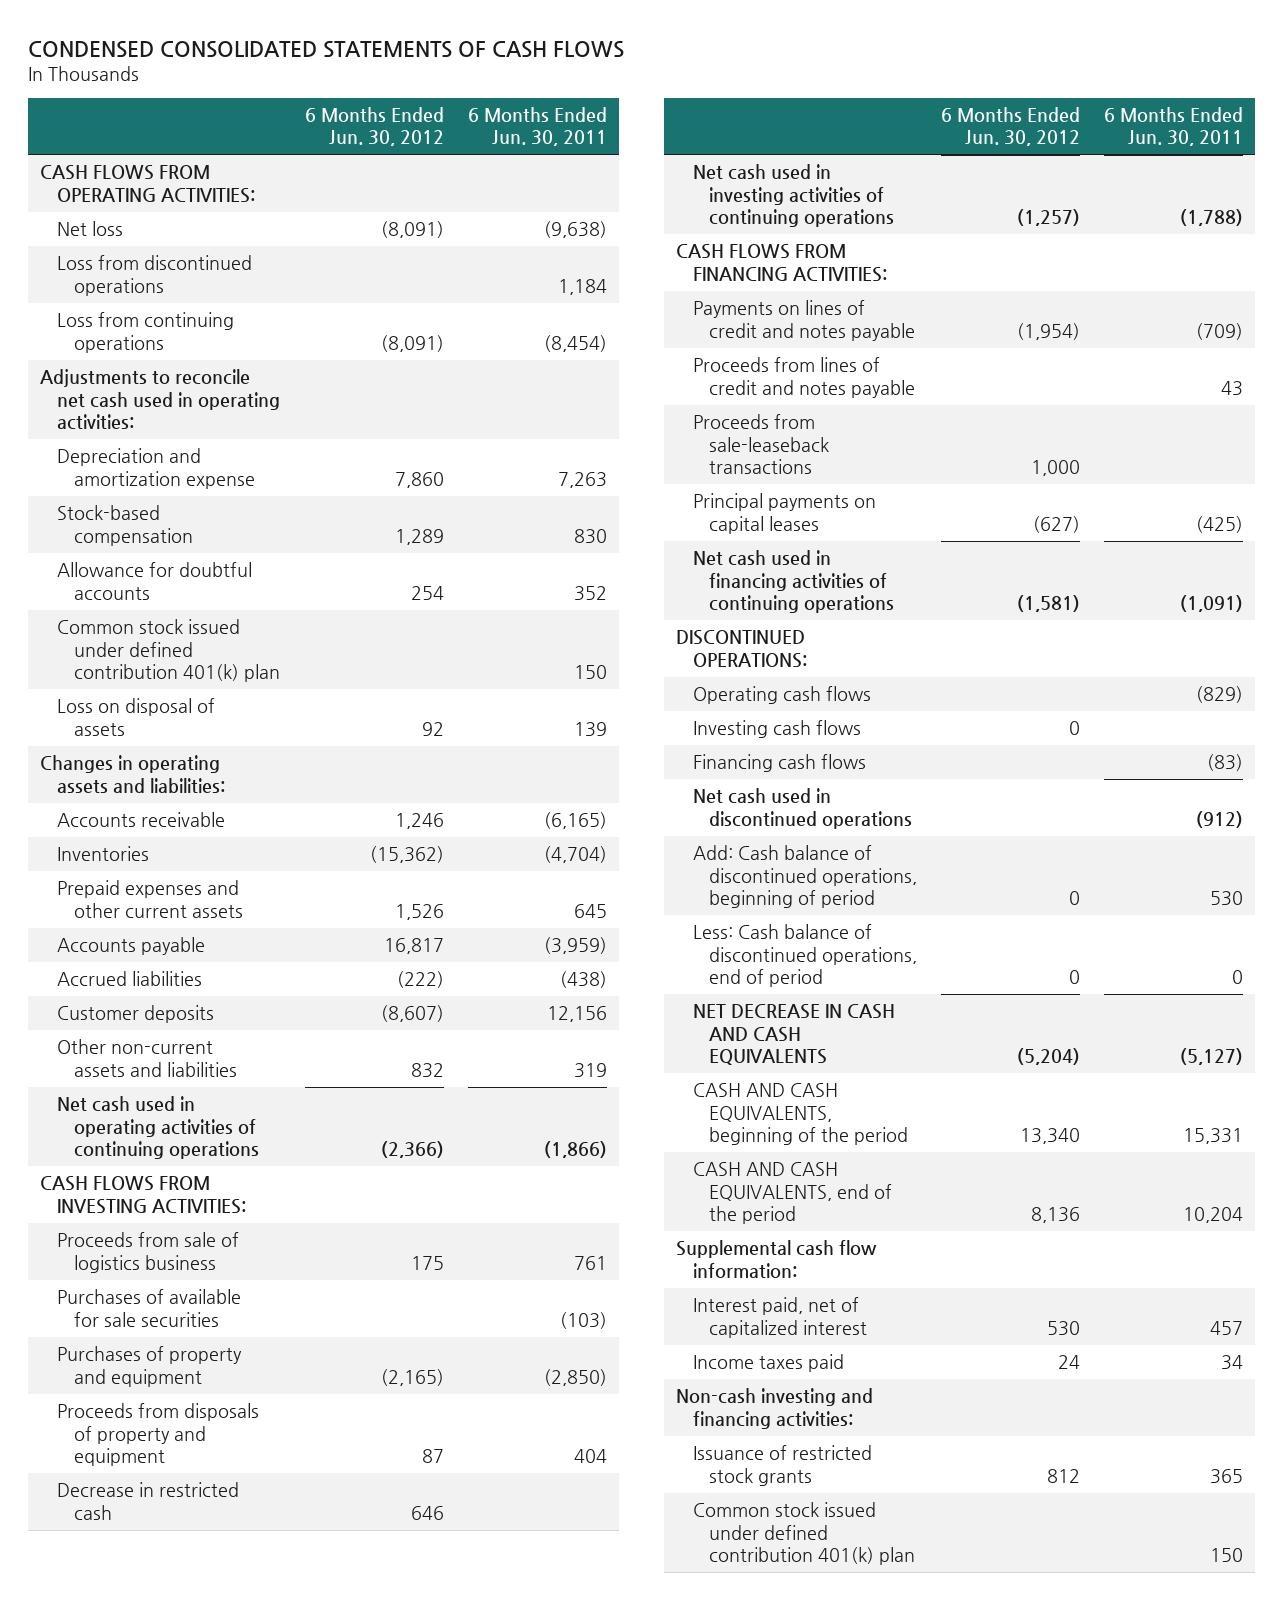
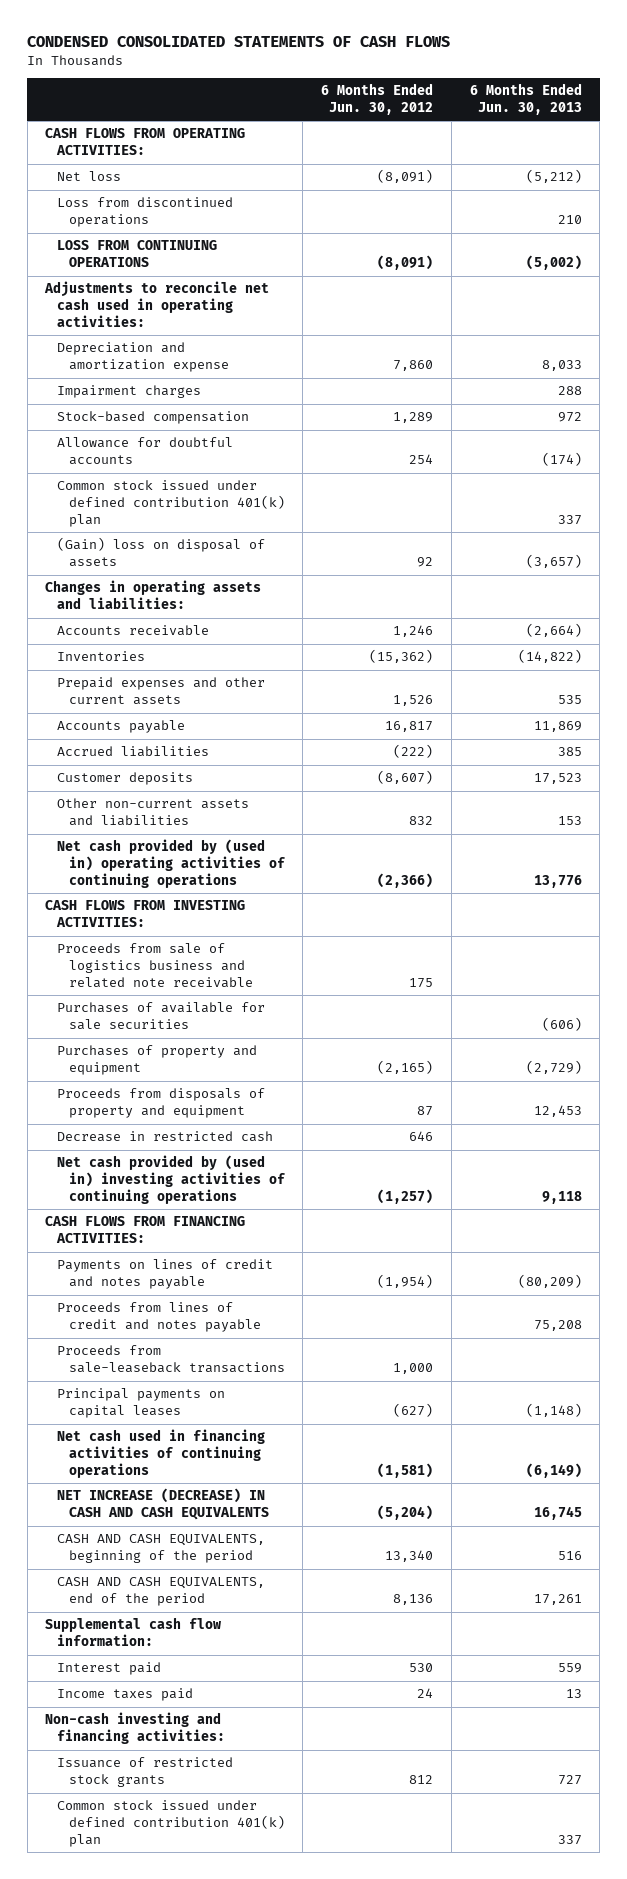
[468,106,608,147] 6 Months Ended Jun. 30, 2011 -> none
none -> [469,83,582,115] 6 Months Ended Jun. 30, 2013
[56,312,234,353] Loss from continuing operations -> [57,240,218,268] LOSS FROM CONTINUING OPERATIONS
none -> [57,385,202,399] Impairment charges
[56,698,215,736] Loss on disposal of assets -> [57,537,266,568] (Gain) loss on disposal of assets
[56,1096,259,1160] Net cash used in operating activities of continuing operations -> [57,839,285,888] Net cash provided by (used in) operating activities of continuing operations
[56,1232,239,1273] Proceeds from sale of logistics business -> [57,943,253,988] Proceeds from sale of logistics business and related note receivable
[692,164,895,228] Net cash used in investing activities of continuing operations -> [57,1155,285,1204] Net cash provided by (used in) investing activities of continuing operations
[675,630,807,668] DISCONTINUED OPERATIONS: -> none
[692,686,871,705] Operating cash flows -> none
[692,720,861,739] Investing cash flows -> none
[692,754,866,773] Financing cash flows -> none
[692,788,913,829] Net cash used in discontinued operations -> none
[692,845,918,909] Add: Cash balance of discontinued operations, beginning of period -> none
[692,924,918,988] Less: Cash balance of discontinued operations, end of period -> none
[692,1004,895,1066] NET DECREASE IN CASH AND CASH EQUIVALENTS -> [57,1488,269,1521] NET INCREASE (DECREASE) IN CASH AND CASH EQUIVALENTS
[692,1297,868,1338] Interest paid, net of capitalized interest -> [57,1662,162,1676] Interest paid

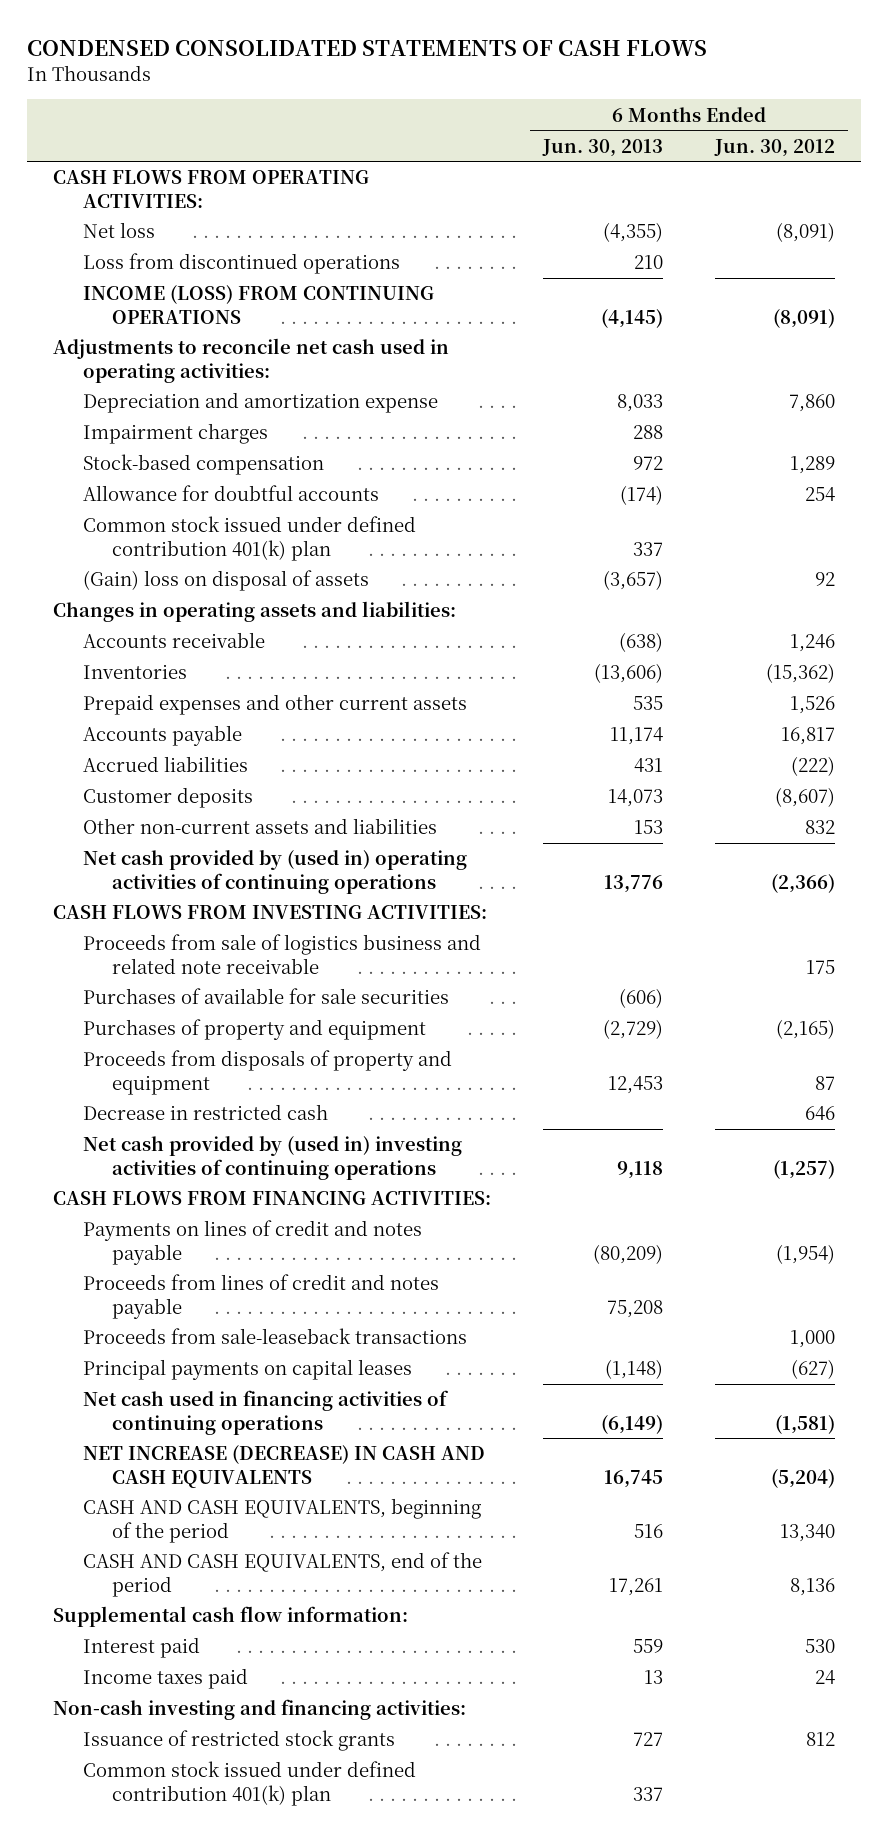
[525,169,582,184] (5,212) -> [602,222,663,243] (4,355)
[57,240,218,268] LOSS FROM CONTINUING OPERATIONS -> [82,285,434,324] INCOME (LOSS) FROM CONTINUING OPERATIONS
[525,255,582,271] (5,002) -> [600,308,663,328] (4,145)
[525,623,582,638] (2,664) -> [618,632,663,653] (638)
[517,649,582,664] (14,822) -> [593,663,663,684] (13,606)
[533,721,582,733] 11,869 -> [609,727,663,746] 11,174
[557,747,582,757] 385 -> [633,758,663,773] 431
[533,773,582,785] 17,523 -> [607,789,663,808] 14,073

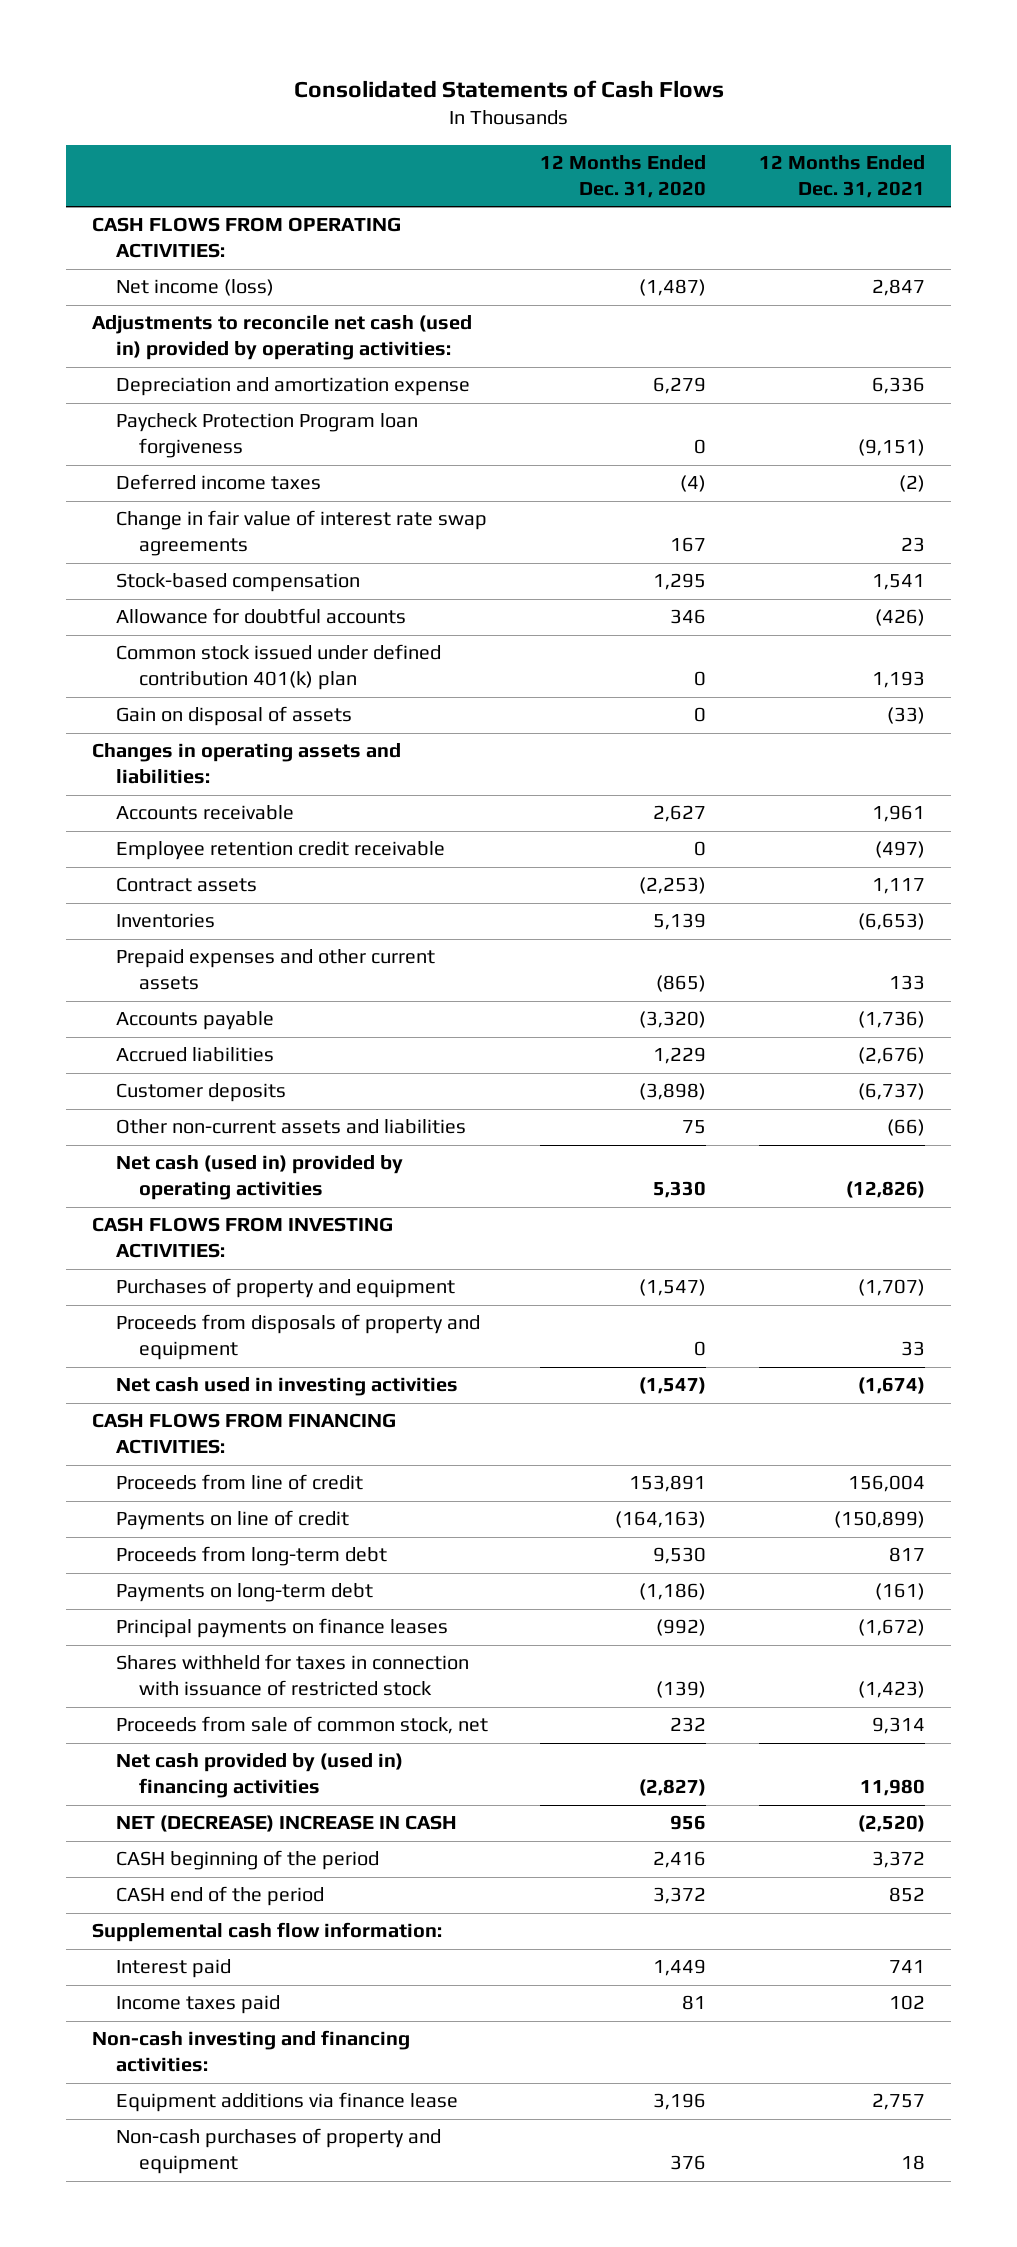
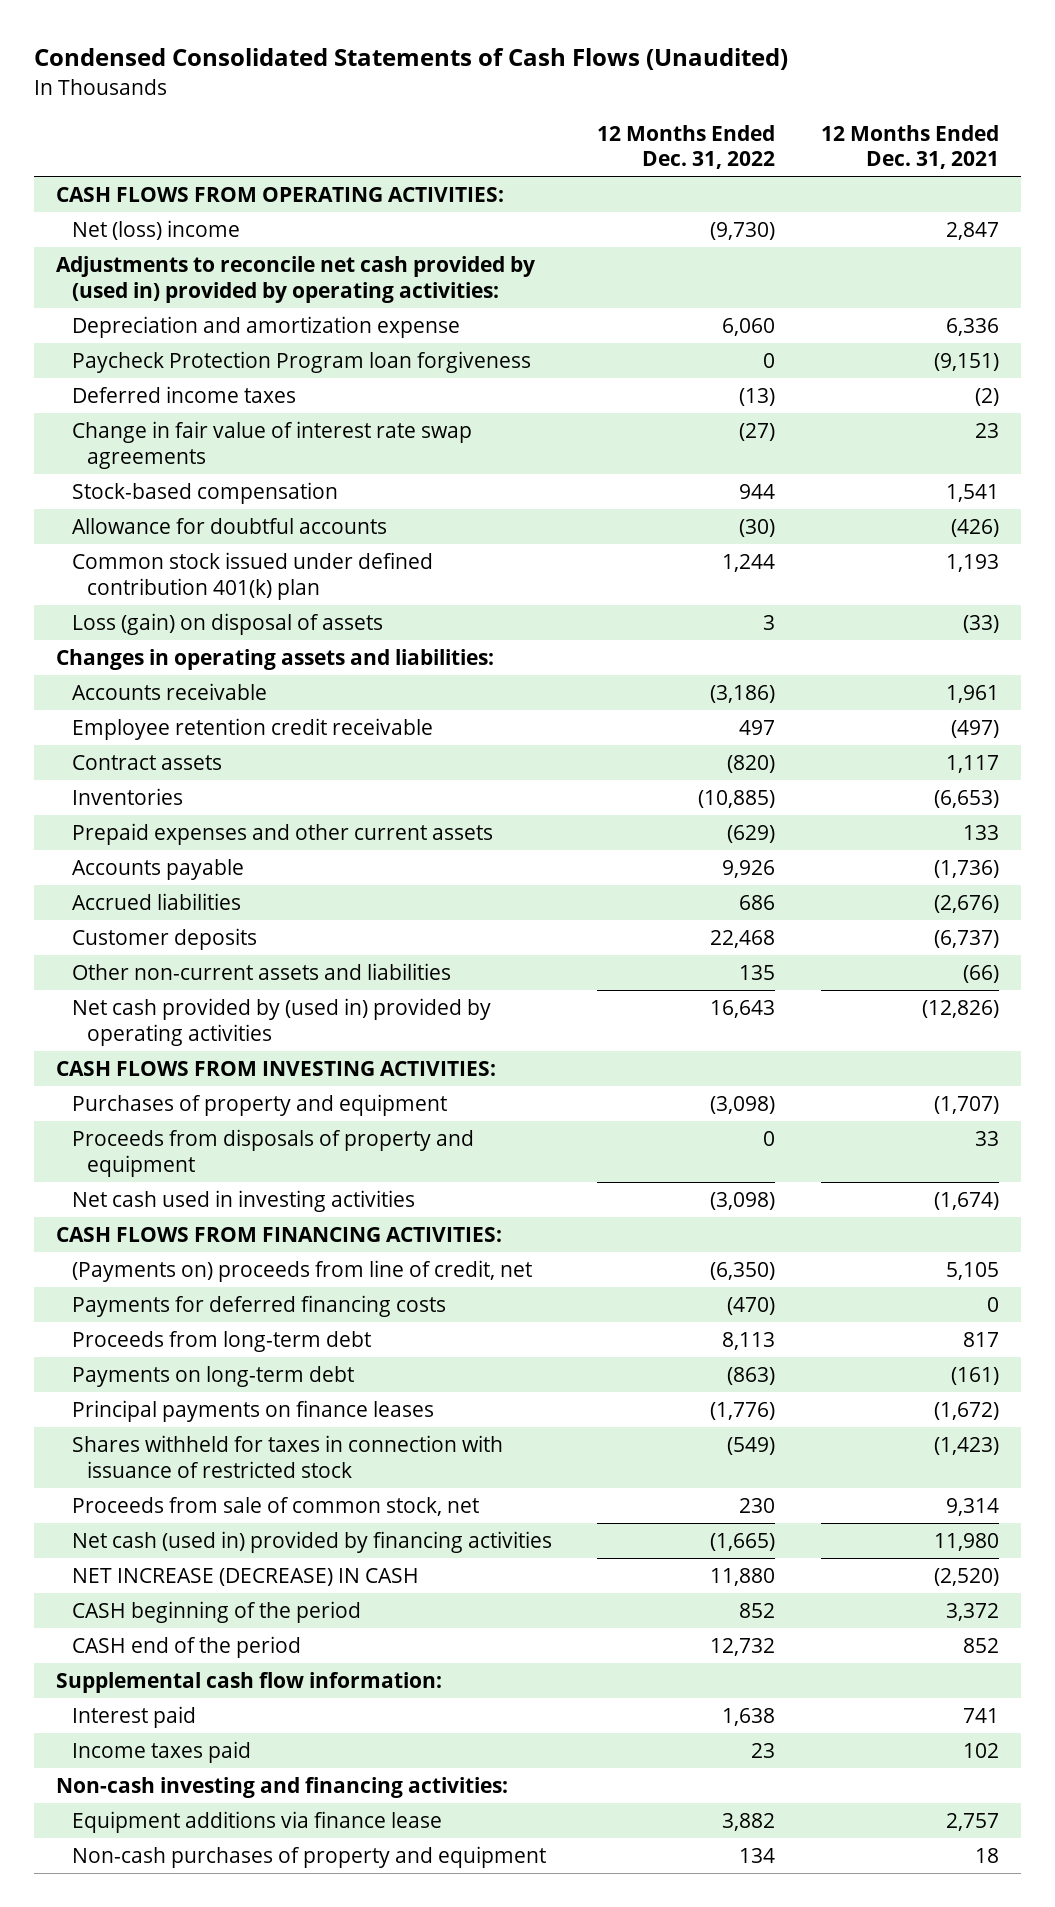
[293,80,724,99] Consolidated Statements of Cash Flows -> [33,48,788,71] Condensed Consolidated Statements of Cash Flows (Unaudited)
[540,155,707,199] 12 Months Ended Dec. 31, 2020 -> none
none -> [597,124,776,170] 12 Months Ended Dec. 31, 2022
[115,279,274,297] Net income (loss) -> [71,220,240,241] Net (loss) income
[92,315,473,361] Adjustments to reconcile net cash (used in) provided by operating activities: -> [56,256,536,303] Adjustments to reconcile net cash provided by (used in) provided by operating activities:
[115,706,352,727] Gain on disposal of assets -> [71,613,383,636] Loss (gain) on disposal of assets
[115,1155,403,1201] Net cash (used in) provided by operating activities -> [71,998,491,1046] Net cash provided by (used in) provided by operating activities
[115,1510,349,1531] Payments on line of credit -> none
[115,1474,363,1491] Proceeds from line of credit -> [71,1260,532,1283] (Payments on) proceeds from line of credit, net
[847,1475,925,1493] 156,004 -> [945,1262,999,1281] 5,105
none -> [71,1295,446,1318] Payments for deferred financing costs
[115,1753,403,1799] Net cash provided by (used in) financing activities -> [71,1531,552,1554] Net cash (used in) provided by financing activities
[115,1815,457,1833] NET (DECREASE) INCREASE IN CASH -> [71,1568,419,1587] NET INCREASE (DECREASE) IN CASH

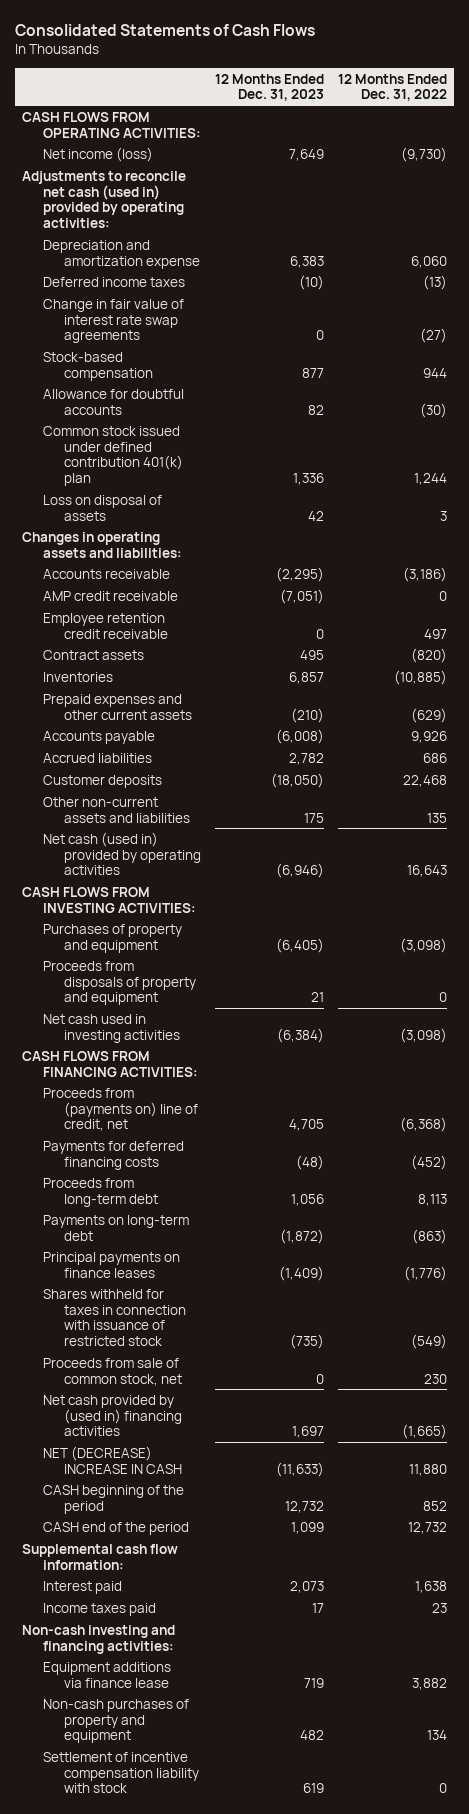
[33,48,788,71] Condensed Consolidated Statements of Cash Flows (Unaudited) -> [15,24,316,37] Consolidated Statements of Cash Flows
[820,124,999,170] 12 Months Ended Dec. 31, 2021 -> none
none -> [214,73,324,102] 12 Months Ended Dec. 31, 2023
[71,220,240,241] Net (loss) income -> [42,146,153,162] Net income (loss)
[56,256,536,303] Adjustments to reconcile net cash provided by (used in) provided by operating activities: -> [22,170,187,229] Adjustments to reconcile net cash (used in) provided by operating activities:
[71,351,531,374] Paycheck Protection Program loan forgiveness -> none
[71,613,383,636] Loss (gain) on disposal of assets -> [42,494,162,521] Loss on disposal of assets
none -> [42,590,178,601] AMP credit receivable
[71,998,491,1046] Net cash provided by (used in) provided by operating activities -> [42,831,201,876] Net cash (used in) provided by operating activities
[71,1260,532,1283] (Payments on) proceeds from line of credit, net -> [42,1087,198,1132] Proceeds from (payments on) line of credit, net
[710,1262,776,1281] (6,350) -> [399,1117,447,1133] (6,368)
[727,1297,776,1316] (470) -> [410,1154,447,1170] (452)
[71,1531,552,1554] Net cash (used in) provided by financing activities -> [42,1394,182,1437] Net cash provided by (used in) financing activities
[71,1568,419,1587] NET INCREASE (DECREASE) IN CASH -> [42,1445,182,1474] NET (DECREASE) INCREASE IN CASH
none -> [42,1751,199,1794] Settlement of incentive compensation liability with stock

